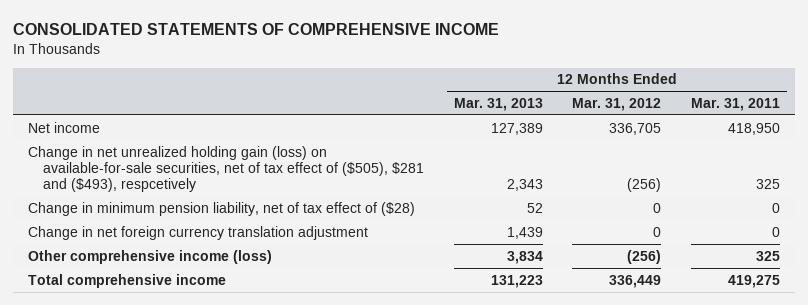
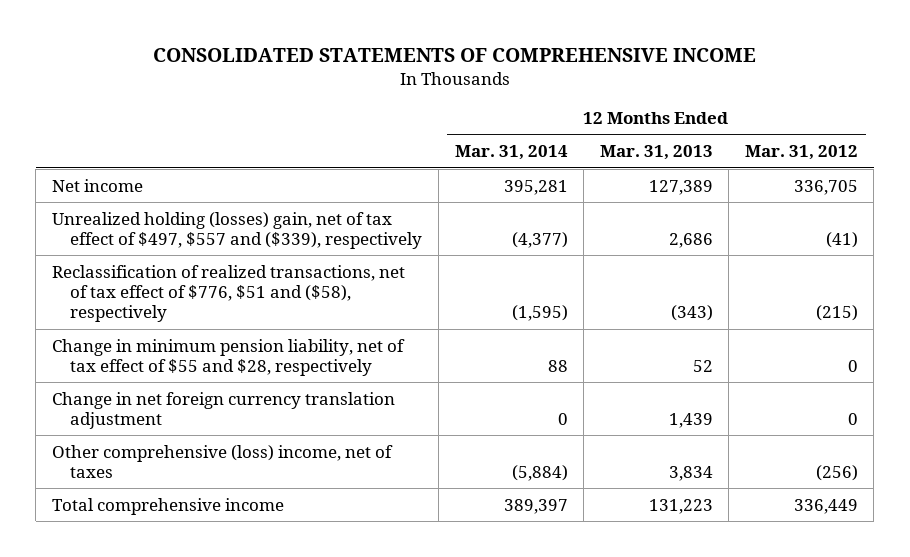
[690,97,780,111] Mar. 31, 2011 -> none
none -> [454,145,568,161] Mar. 31, 2014
[28,145,425,193] Change in net unrealized holding gain (loss) on available-for-sale securities, net of tax effect of ($505), $281 and ($493), respcetively -> none
none -> [52,211,423,249] Unrealized holding (losses) gain, net of tax effect of $497, $557 and ($339), respectively
none -> [52,264,406,322] Reclassification of realized transactions, net of tax effect of $776, $51 and ($58), respectively
[28,201,416,216] Change in minimum pension liability, net of tax effect of ($28) -> [52,338,406,376] Change in minimum pension liability, net of tax effect of $55 and $28, respectively
[28,249,273,264] Other comprehensive income (loss) -> [52,444,394,478] Other comprehensive (loss) income, net of taxes

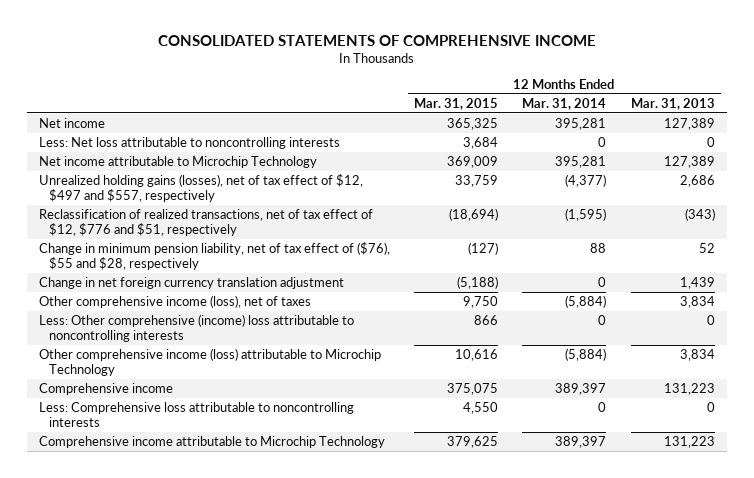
[744,145,858,161] Mar. 31, 2012 -> none
none -> [414,97,499,110] Mar. 31, 2015
none -> [38,136,340,149] Less: Net loss attributable to noncontrolling interests
none -> [38,155,317,168] Net income attributable to Microchip Technology
[52,211,423,249] Unrealized holding (losses) gain, net of tax effect of $497, $557 and ($339), respectively -> [38,173,363,203] Unrealized holding gains (losses), net of tax effect of $12, $497 and $557, respectively
[52,264,406,322] Reclassification of realized transactions, net of tax effect of $776, $51 and ($58), respectively -> [38,208,373,237] Reclassification of realized transactions, net of tax effect of $12, $776 and $51, respectively
[52,338,406,376] Change in minimum pension liability, net of tax effect of $55 and $28, respectively -> [38,241,390,271] Change in minimum pension liability, net of tax effect of ($76), $55 and $28, respectively
none -> [38,294,311,308] Other comprehensive income (loss), net of taxes
none -> [38,313,354,343] Less: Other comprehensive (income) loss attributable to noncontrolling interests
[52,444,394,478] Other comprehensive (loss) income, net of taxes -> [38,347,381,377] Other comprehensive income (loss) attributable to Microchip Technology
none -> [38,382,173,395] Comprehensive income
none -> [38,401,354,428] Less: Comprehensive loss attributable to noncontrolling interests
[52,497,285,515] Total comprehensive income -> [38,435,385,448] Comprehensive income attributable to Microchip Technology

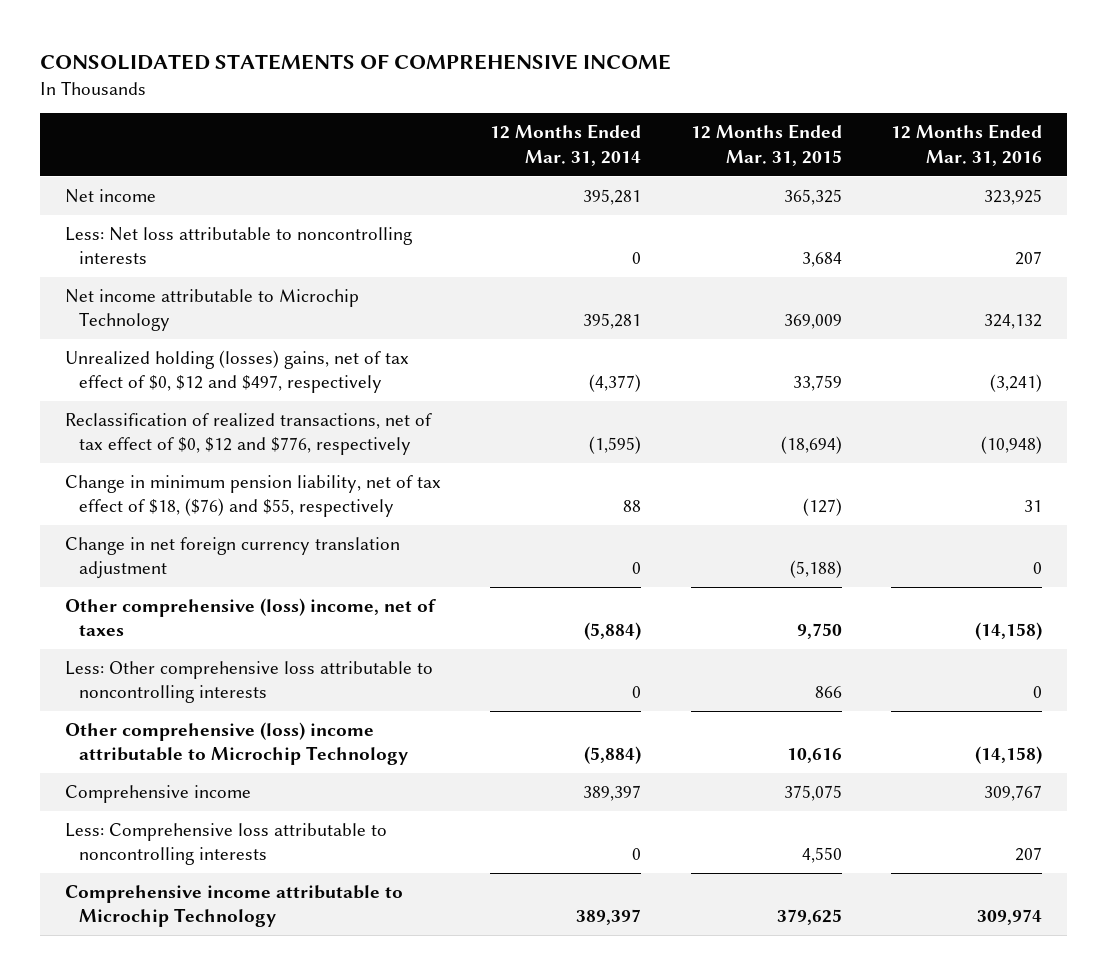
[630,97,715,110] Mar. 31, 2013 -> none
none -> [891,124,1043,166] 12 Months Ended Mar. 31, 2016
[38,173,363,203] Unrealized holding gains (losses), net of tax effect of $12, $497 and $557, respectively -> [64,350,409,394] Unrealized holding (losses) gains, net of tax effect of $0, $12 and $497, respectively
[38,208,373,237] Reclassification of realized transactions, net of tax effect of $12, $776 and $51, respectively -> [64,413,432,456] Reclassification of realized transactions, net of tax effect of $0, $12 and $776, respectively
[38,241,390,271] Change in minimum pension liability, net of tax effect of ($76), $55 and $28, respectively -> [64,475,441,518] Change in minimum pension liability, net of tax effect of $18, ($76) and $55, respectively
[38,294,311,308] Other comprehensive income (loss), net of taxes -> [64,598,436,637] Other comprehensive (loss) income, net of taxes
[38,313,354,343] Less: Other comprehensive (income) loss attributable to noncontrolling interests -> [64,661,433,704] Less: Other comprehensive loss attributable to noncontrolling interests
[38,347,381,377] Other comprehensive income (loss) attributable to Microchip Technology -> [64,722,408,766] Other comprehensive (loss) income attributable to Microchip Technology

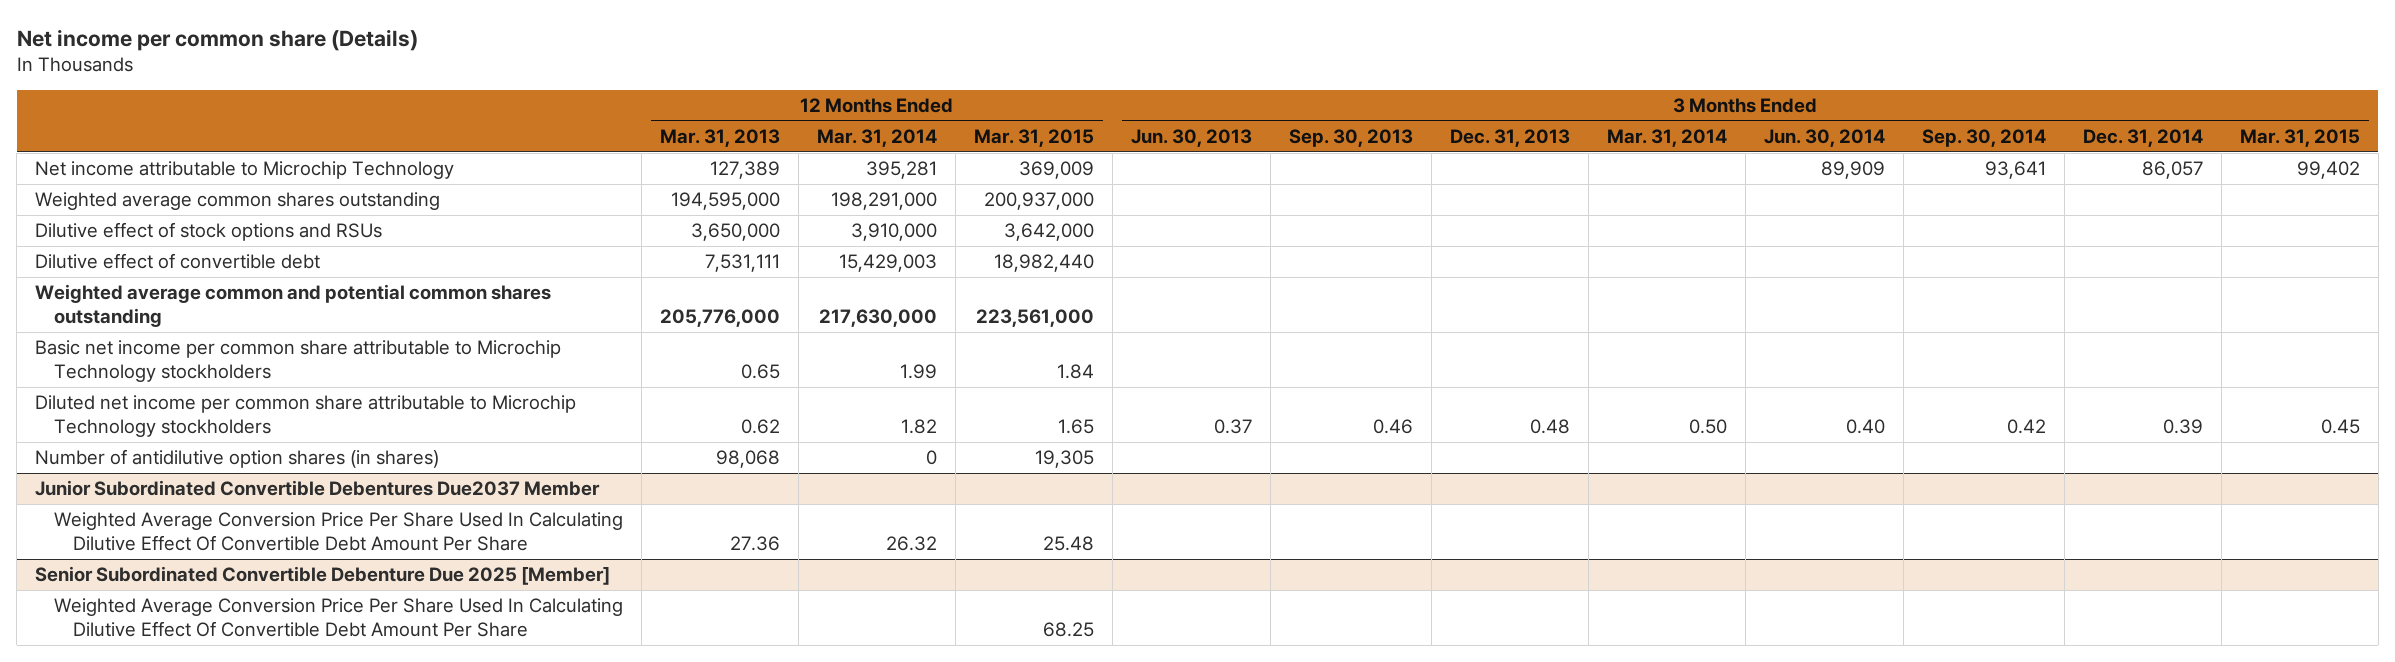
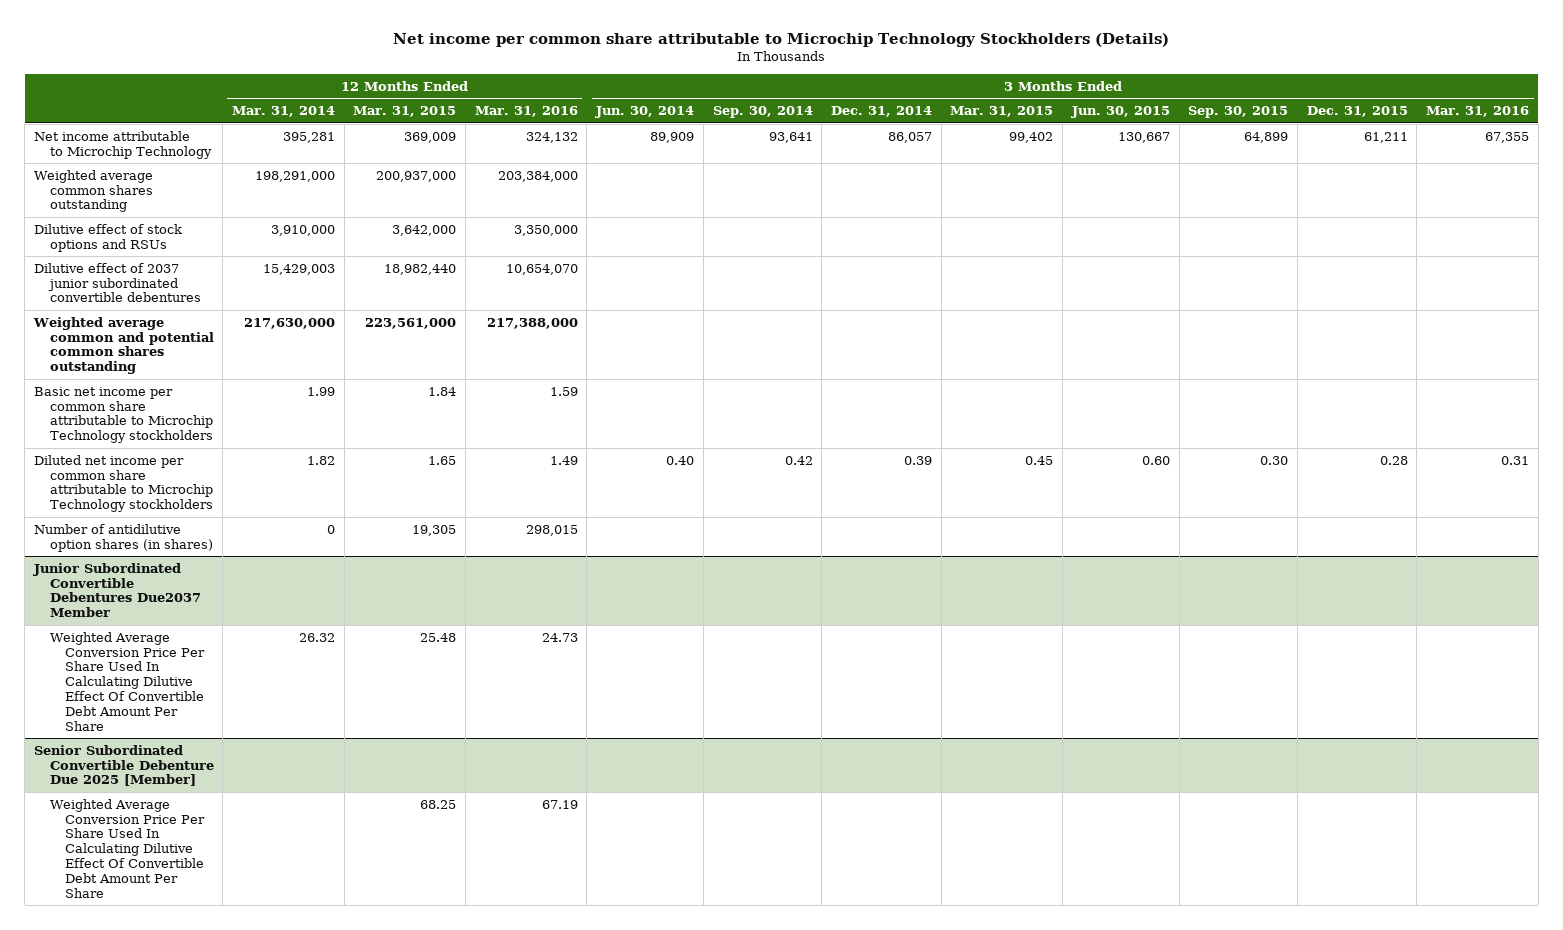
[16,28,418,51] Net income per common share (Details) -> [393,33,1170,48] Net income per common share attributable to Microchip Technology Stockholders (Details)
[660,128,781,147] Mar. 31, 2013 -> none
[1130,128,1252,147] Jun. 30, 2013 -> none
[1288,128,1413,147] Sep. 30, 2013 -> none
[1449,128,1570,147] Dec. 31, 2013 -> none
[1606,128,1727,147] Mar. 31, 2014 -> none
none -> [474,106,578,118] Mar. 31, 2016
none -> [1070,106,1170,119] Jun. 30, 2015
none -> [1188,106,1289,119] Sep. 30, 2015
none -> [1306,106,1408,118] Dec. 31, 2015
none -> [1426,106,1530,118] Mar. 31, 2016
[35,253,321,270] Dilutive effect of convertible debt -> [33,262,201,303] Dilutive effect of 2037 junior subordinated convertible debentures

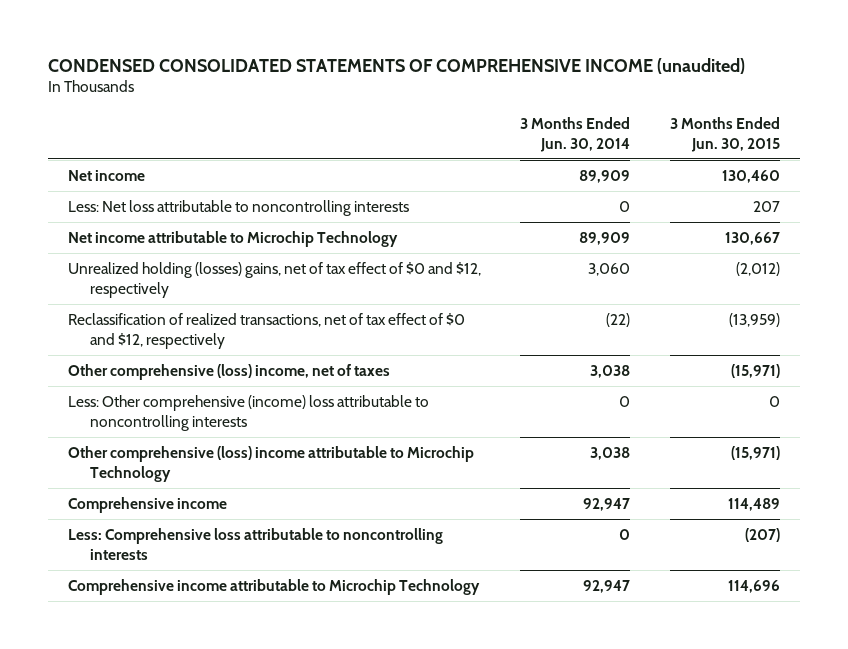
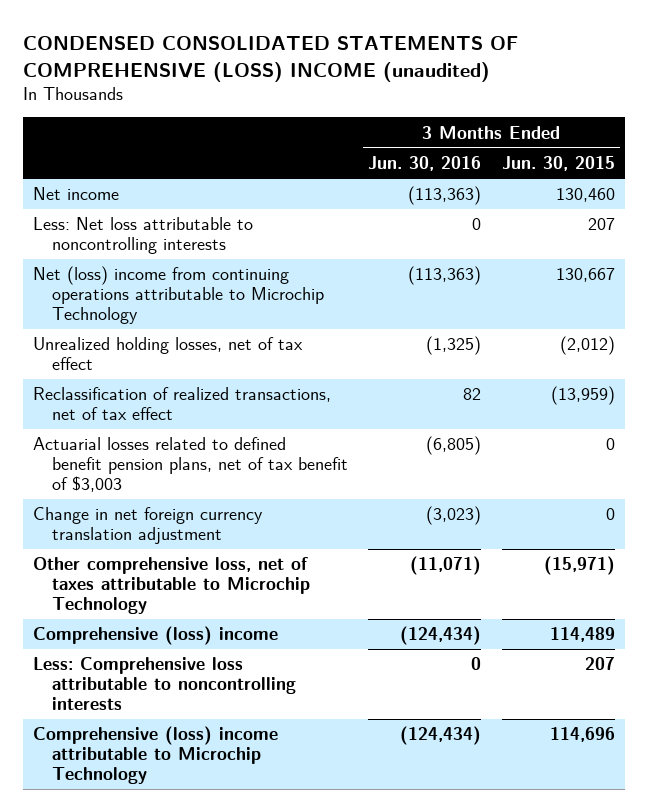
[47,57,745,74] CONDENSED CONSOLIDATED STATEMENTS OF COMPREHENSIVE INCOME (unaudited) -> [23,35,519,82] CONDENSED CONSOLIDATED STATEMENTS OF COMPREHENSIVE (LOSS) INCOME (unaudited)
[520,116,631,152] 3 Months Ended Jun. 30, 2014 -> none
none -> [368,156,482,172] Jun. 30, 2016
[67,394,429,431] Less: Other comprehensive (income) loss attributable to noncontrolling interests -> none
[67,445,474,482] Other comprehensive (loss) income attributable to Microchip Technology -> none
[67,230,398,247] Net income attributable to Microchip Technology -> [33,266,324,325] Net (loss) income from continuing operations attributable to Microchip Technology
[67,261,481,298] Unrealized holding (losses) gains, net of tax effect of $0 and $12, respectively -> [33,337,304,371] Unrealized holding losses, net of tax effect
[67,312,465,349] Reclassification of realized transactions, net of tax effect of $0 and $12, respectively -> [33,387,332,421] Reclassification of realized transactions, net of tax effect
none -> [33,437,348,493] Actuarial losses related to defined benefit pension plans, net of tax benefit of $3,003
none -> [33,507,264,545] Change in net foreign currency translation adjustment
[67,363,390,380] Other comprehensive (loss) income, net of taxes -> [33,557,310,615] Other comprehensive loss, net of taxes attributable to Microchip Technology
[67,496,227,513] Comprehensive income -> [33,626,279,646] Comprehensive (loss) income
[745,527,781,542] (207) -> [584,657,615,671] 207
[67,578,480,595] Comprehensive income attributable to Microchip Technology -> [33,726,279,785] Comprehensive (loss) income attributable to Microchip Technology

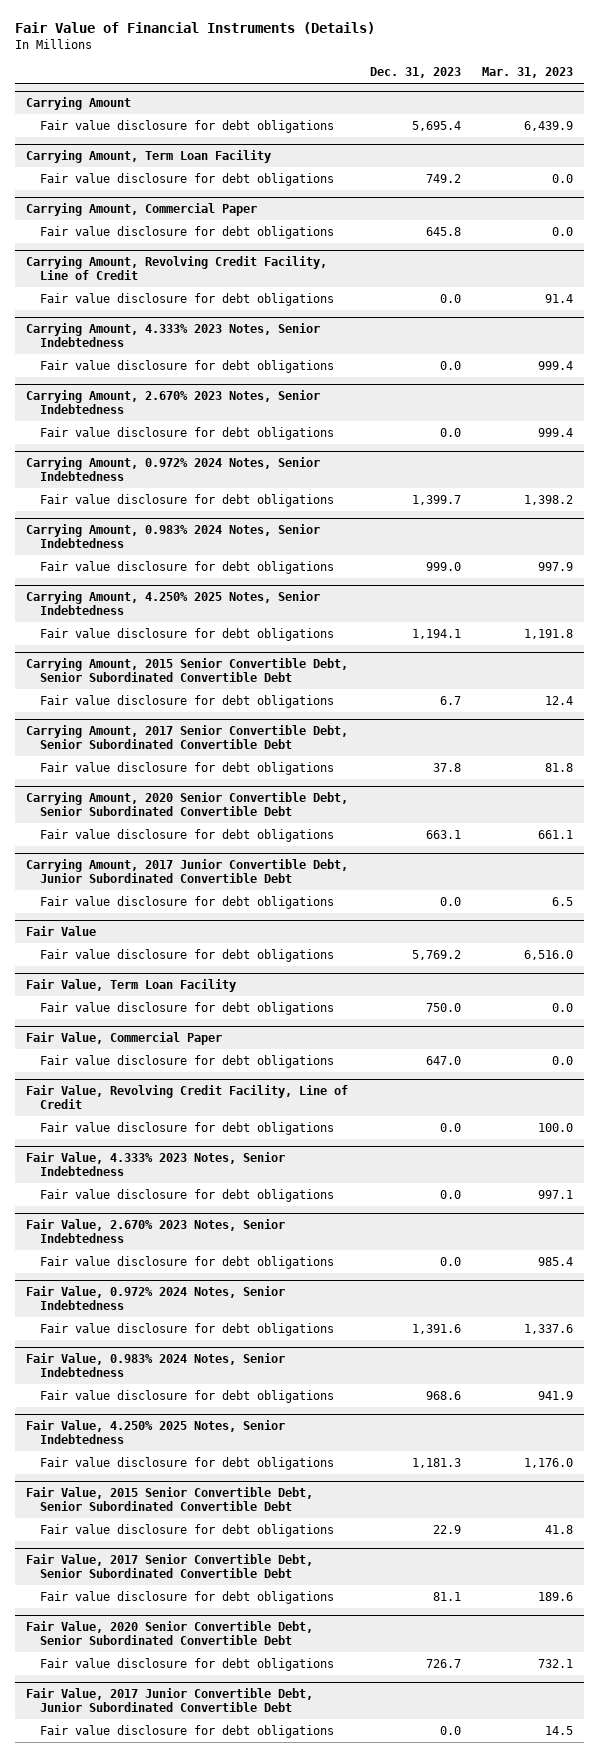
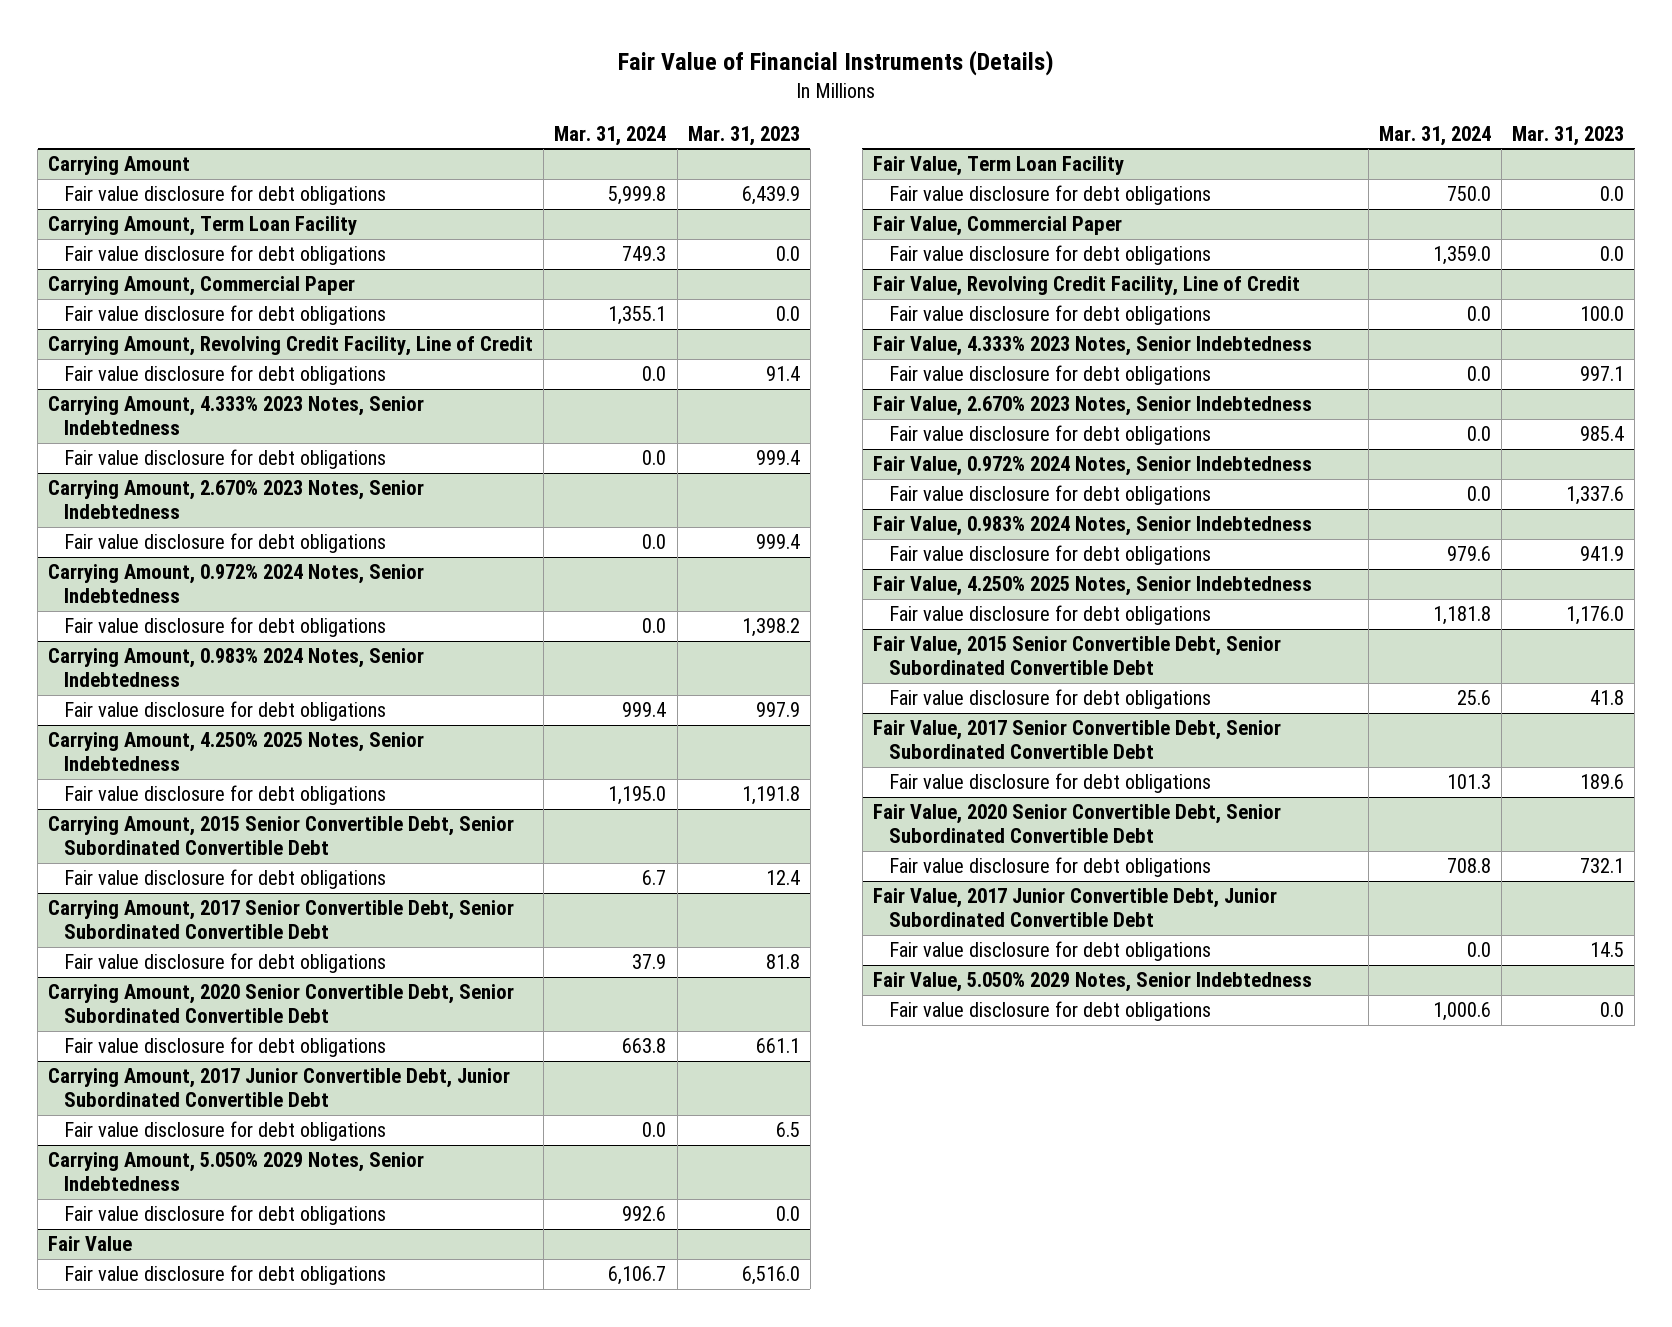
[369,67,461,79] Dec. 31, 2023 -> none
none -> [554,125,667,146] Mar. 31, 2024
none -> [48,1152,425,1192] Carrying Amount, 5.050% 2029 Notes, Senior Indebtedness
none -> [64,1205,387,1226] Fair value disclosure for debt obligations
none -> [872,972,1312,993] Fair Value, 5.050% 2029 Notes, Senior Indebtedness
none -> [888,1001,1211,1022] Fair value disclosure for debt obligations

